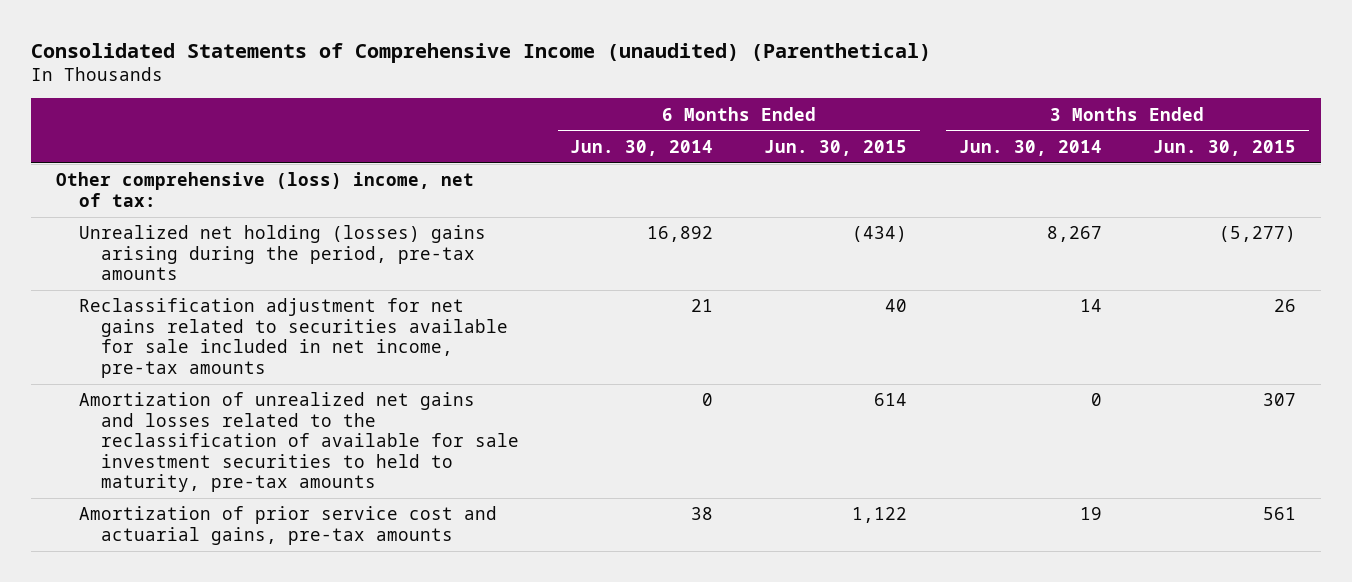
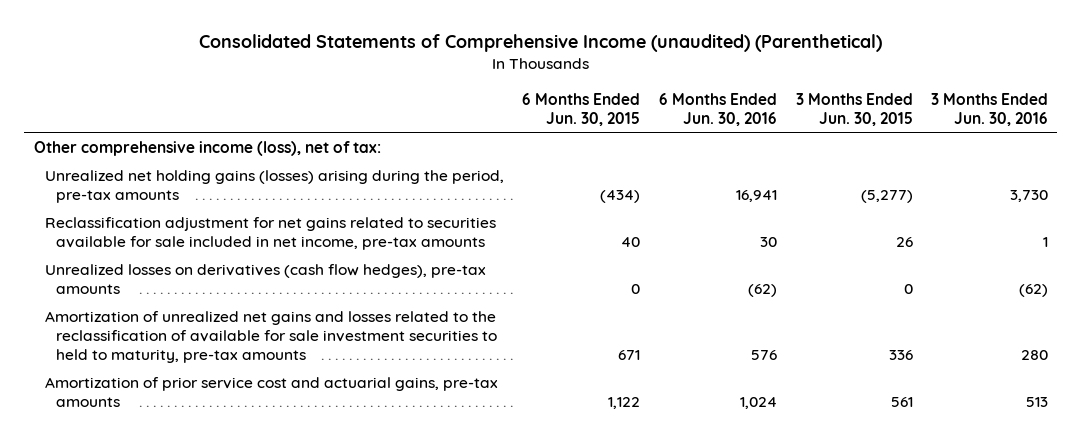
[570,140,714,157] Jun. 30, 2014 -> none
[958,140,1102,157] Jun. 30, 2014 -> none
none -> [659,92,778,126] 6 Months Ended Jun. 30, 2016
none -> [931,92,1049,126] 3 Months Ended Jun. 30, 2016
[56,172,475,207] Other comprehensive (loss) income, net of tax: -> [33,140,381,156] Other comprehensive income (loss), net of tax:
[78,225,486,281] Unrealized net holding (losses) gains arising during the period, pre-tax amounts -> [44,169,504,203] Unrealized net holding gains (losses) arising during the period, pre-tax amounts
none -> [44,263,486,294] Unrealized losses on derivatives (cash flow hedges), pre-tax amounts
[874,393,908,407] 614 -> [618,349,641,360] 671
[1262,393,1296,407] 307 -> [888,349,913,360] 336

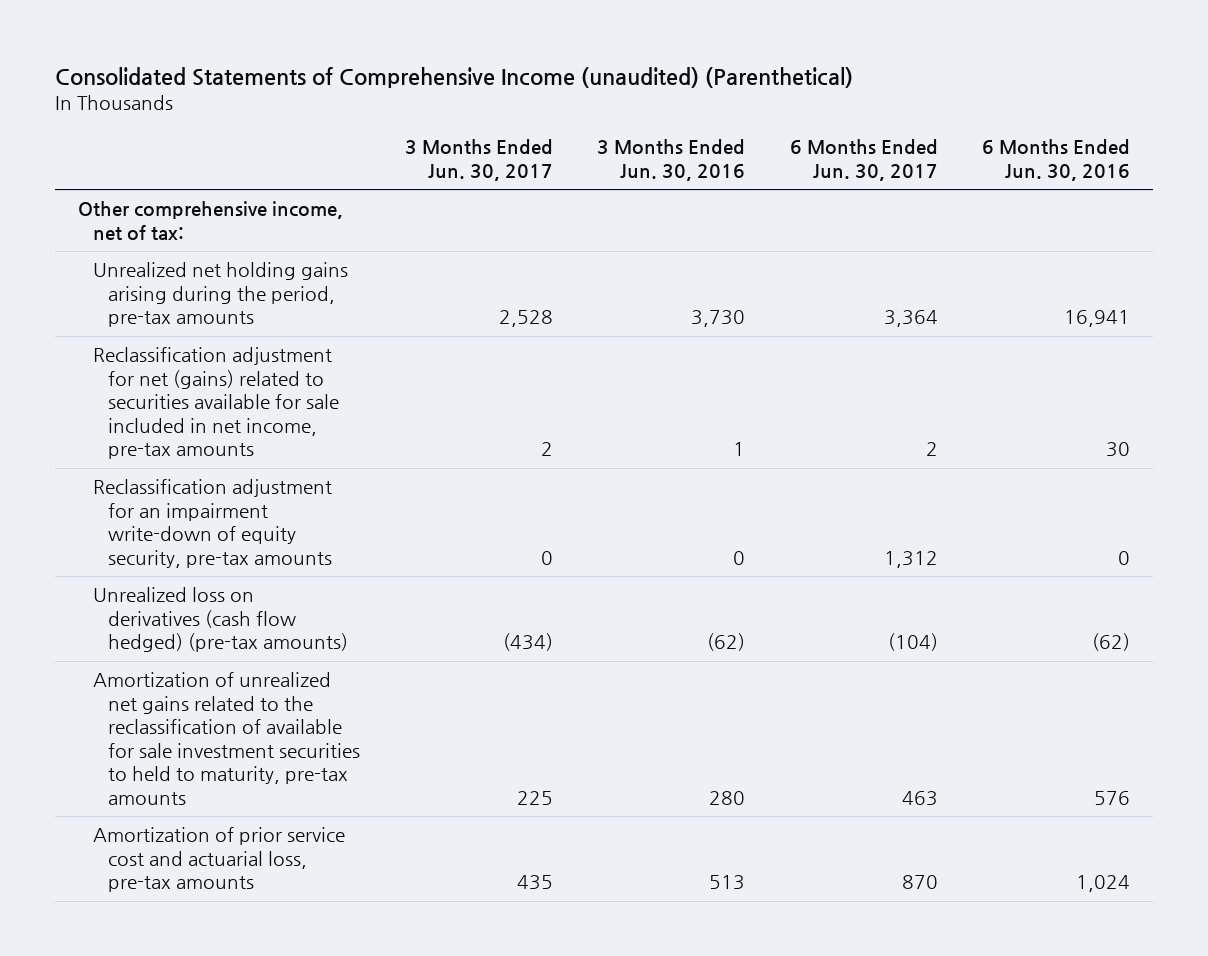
[522,92,641,126] 6 Months Ended Jun. 30, 2015 -> none
[795,92,913,126] 3 Months Ended Jun. 30, 2015 -> none
none -> [404,139,553,181] 3 Months Ended Jun. 30, 2017
none -> [789,139,938,181] 6 Months Ended Jun. 30, 2017
[33,140,381,156] Other comprehensive income (loss), net of tax: -> [77,201,343,240] Other comprehensive income, net of tax:
[44,169,504,203] Unrealized net holding gains (losses) arising during the period, pre-tax amounts -> [92,262,348,328] Unrealized net holding gains arising during the period, pre-tax amounts
[44,216,496,250] Reclassification adjustment for net gains related to securities available for sale included in net income, pre-tax amounts -> [92,347,340,460] Reclassification adjustment for net (gains) related to securities available for sale included in net income, pre-tax amounts
none -> [92,479,333,568] Reclassification adjustment for an impairment write-down of equity security, pre-tax amounts
[44,263,486,294] Unrealized losses on derivatives (cash flow hedges), pre-tax amounts -> [92,587,349,653] Unrealized loss on derivatives (cash flow hedged) (pre-tax amounts)
[44,310,498,363] Amortization of unrealized net gains and losses related to the reclassification of available for sale investment securities to held to maturity, pre-tax amounts -> [92,672,361,805] Amortization of unrealized net gains related to the reclassification of available for sale investment securities to held to maturity, pre-tax amounts
[44,376,498,407] Amortization of prior service cost and actuarial gains, pre-tax amounts -> [92,827,345,893] Amortization of prior service cost and actuarial loss, pre-tax amounts

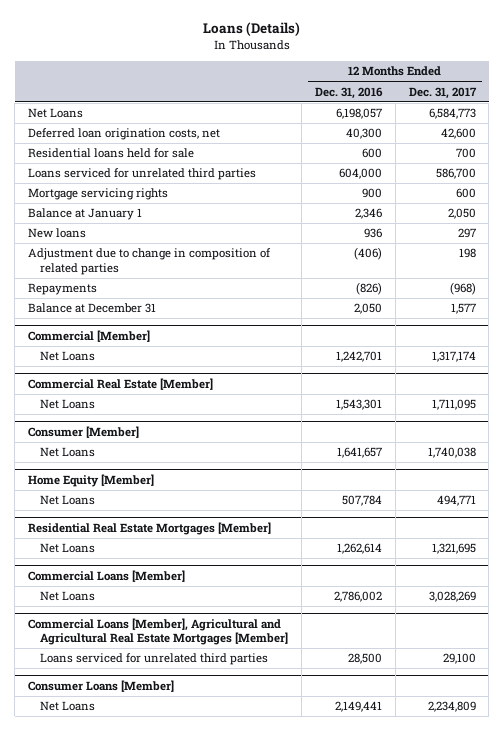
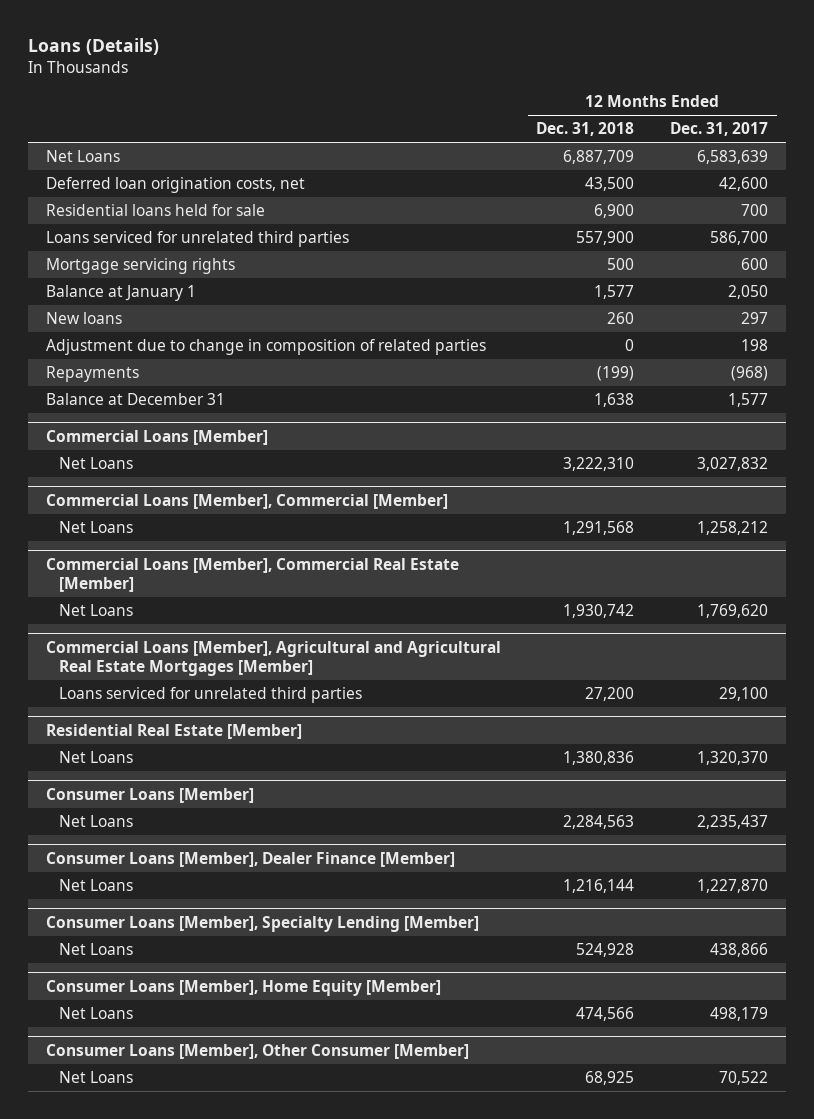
[314,86,383,99] Dec. 31, 2016 -> none
none -> [536,122,635,137] Dec. 31, 2018
[428,108,476,120] 6,584,773 -> [696,150,768,165] 6,583,639
[28,329,151,342] Commercial [Member] -> none
[40,351,96,362] Net Loans -> none
[28,377,214,390] Commercial Real Estate [Member] -> none
[40,399,96,410] Net Loans -> none
[28,425,140,438] Consumer [Member] -> none
[40,447,96,458] Net Loans -> none
[28,473,155,487] Home Equity [Member] -> none
[40,495,96,506] Net Loans -> none
[28,521,272,535] Residential Real Estate Mortgages [Member] -> none
[40,543,96,554] Net Loans -> none
[428,591,476,603] 3,028,269 -> [696,457,768,472] 3,027,832
none -> [45,493,448,509] Commercial Loans [Member], Commercial [Member]
none -> [58,521,133,534] Net Loans
none -> [45,557,459,592] Commercial Loans [Member], Commercial Real Estate [Member]
none -> [58,604,133,617] Net Loans
none -> [45,723,302,739] Residential Real Estate [Member]
none -> [58,751,133,764] Net Loans
[427,701,476,713] 2,234,809 -> [696,815,768,830] 2,235,437
none -> [45,851,455,867] Consumer Loans [Member], Dealer Finance [Member]
none -> [58,879,133,892] Net Loans
none -> [45,915,479,932] Consumer Loans [Member], Specialty Lending [Member]
none -> [58,943,133,956] Net Loans
none -> [45,979,441,996] Consumer Loans [Member], Home Equity [Member]
none -> [58,1007,133,1020] Net Loans
none -> [45,1043,469,1059] Consumer Loans [Member], Other Consumer [Member]
none -> [58,1071,133,1084] Net Loans

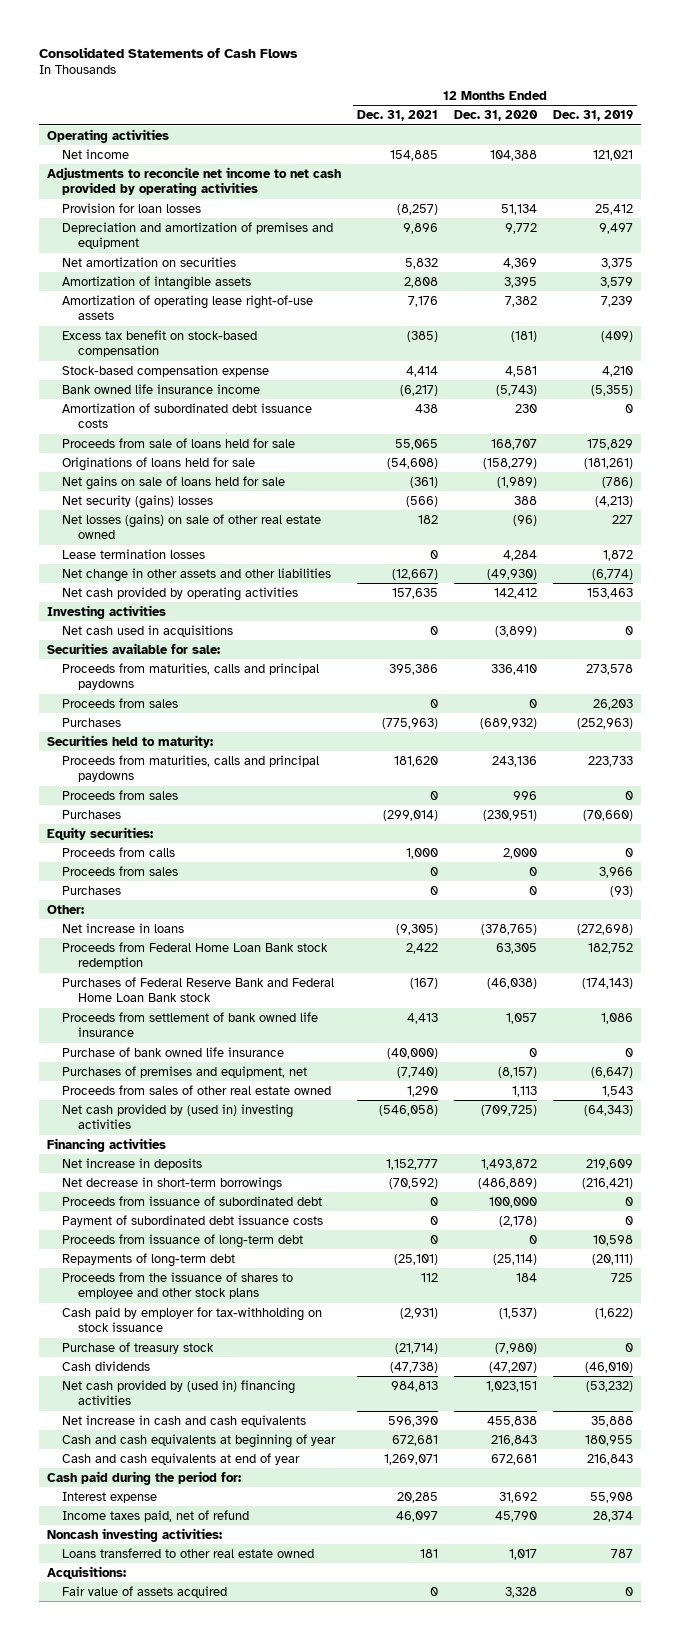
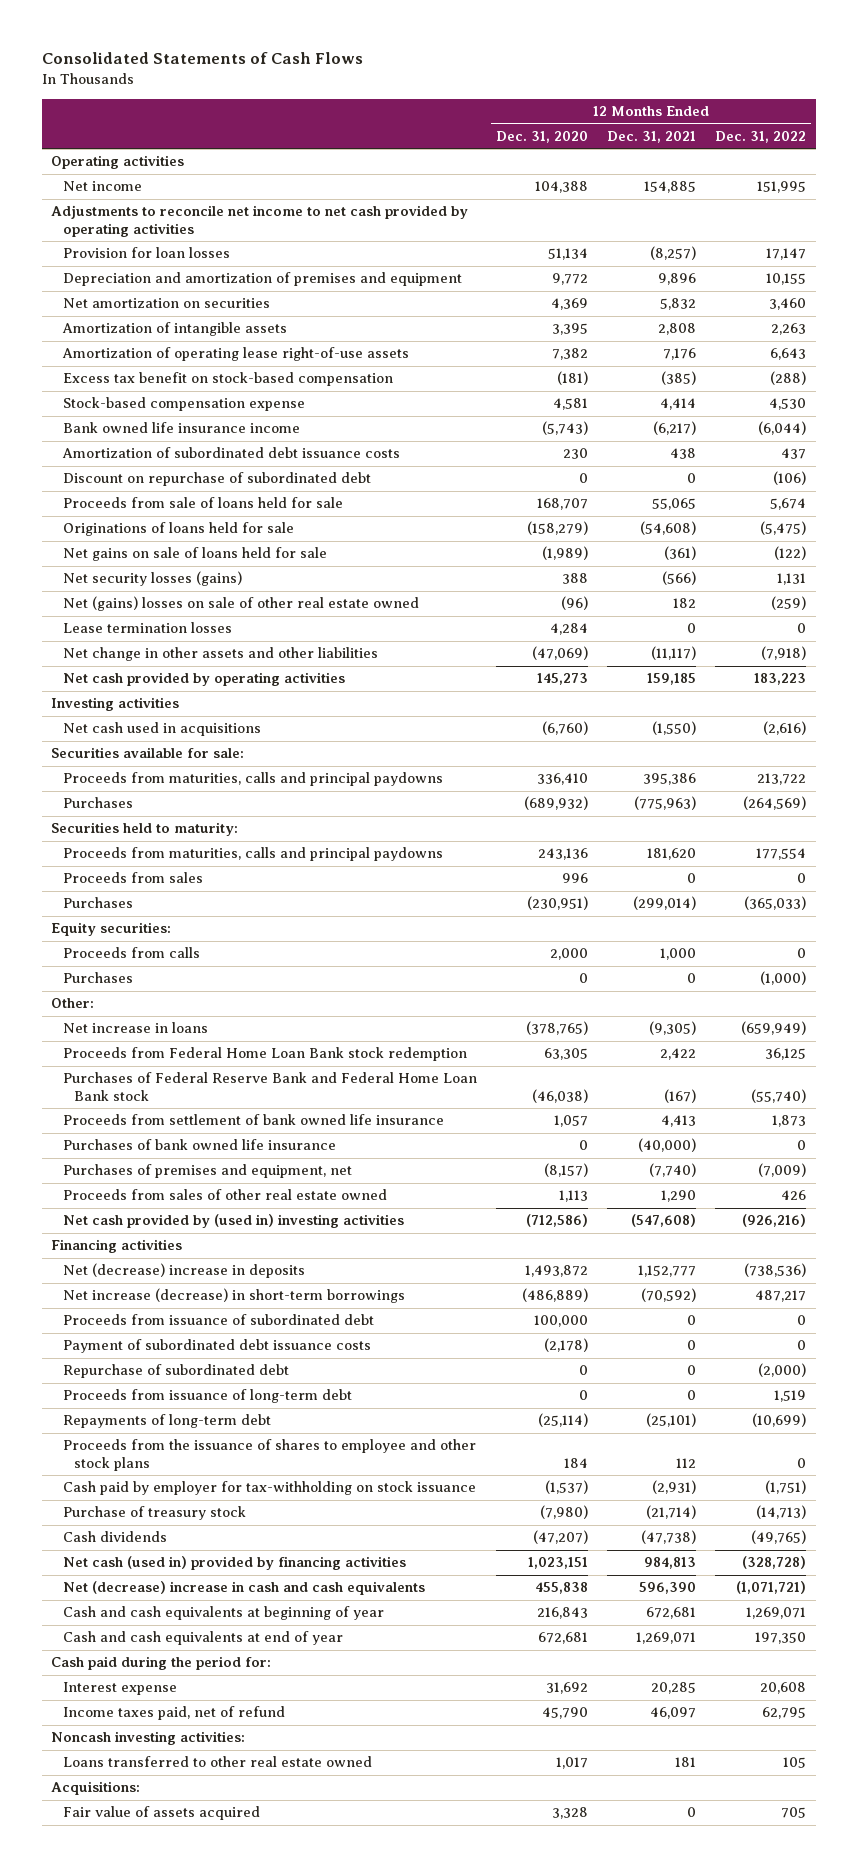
[553,110,634,122] Dec. 31, 2019 -> none
none -> [715,130,807,143] Dec. 31, 2022
none -> [62,472,371,487] Discount on repurchase of subordinated debt
[62,494,214,509] Net security (gains) losses -> [62,571,242,587] Net security losses (gains)
[62,513,322,540] Net losses (gains) on sale of other real estate owned -> [62,596,419,612] Net (gains) losses on sale of other real estate owned
[391,568,438,580] (12,667) -> [651,646,697,661] (11,117)
[486,568,537,580] (49,930) -> [532,646,589,661] (47,069)
[391,587,438,599] 157,635 -> [647,673,697,686] 159,185
[493,587,537,599] 142,412 -> [537,673,589,686] 145,273
[429,625,438,635] 0 -> [652,721,697,736] (1,550)
[494,625,537,637] (3,899) -> [542,721,589,736] (6,760)
[62,697,179,708] Proceeds from sales -> none
[62,865,179,876] Proceeds from sales -> none
[62,1046,285,1057] Purchase of bank owned life insurance -> [62,1139,336,1151] Purchases of bank owned life insurance
[378,1104,438,1116] (546,058) -> [631,1214,697,1228] (547,608)
[480,1104,537,1116] (709,725) -> [526,1214,589,1228] (712,586)
[62,1157,203,1170] Net increase in deposits -> [62,1263,305,1279] Net (decrease) increase in deposits
[62,1176,283,1191] Net decrease in short-term borrowings -> [62,1288,405,1304] Net increase (decrease) in short-term borrowings
none -> [62,1364,289,1379] Repurchase of subordinated debt
[62,1379,296,1406] Net cash provided by (used in) financing activities -> [62,1556,406,1571] Net cash (used in) provided by financing activities
[62,1414,307,1427] Net increase in cash and cash equivalents -> [62,1581,425,1596] Net (decrease) increase in cash and cash equivalents

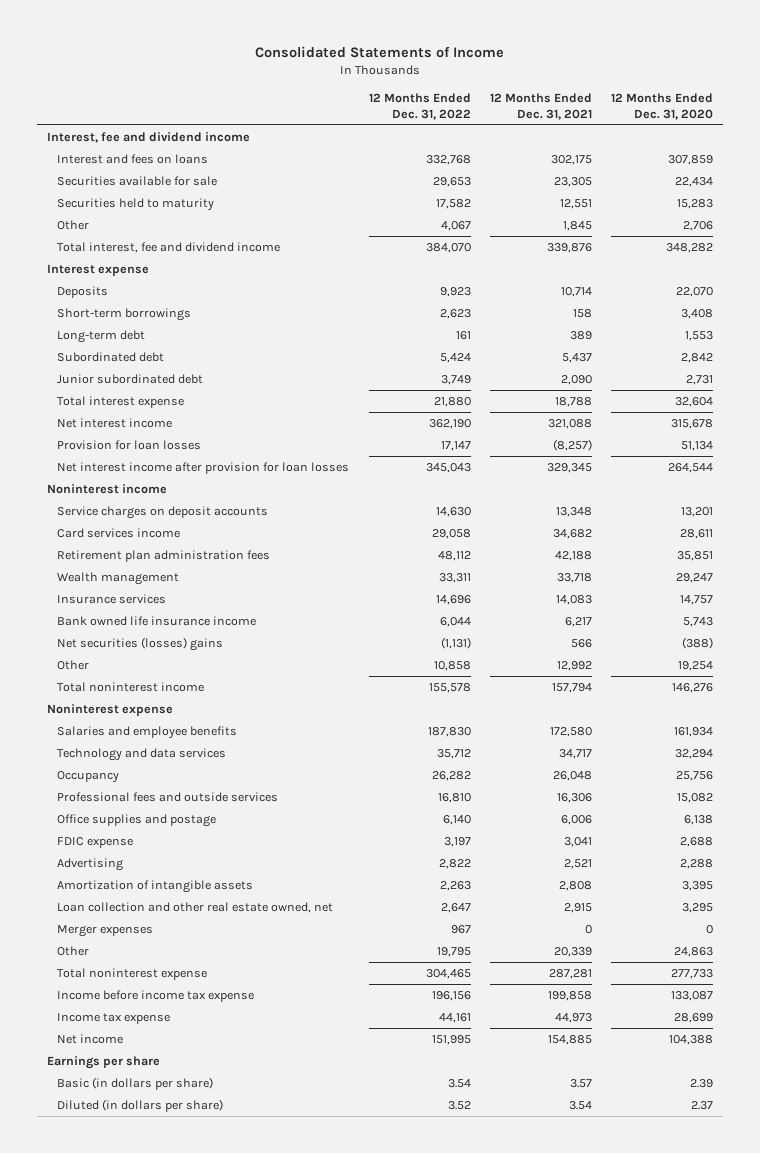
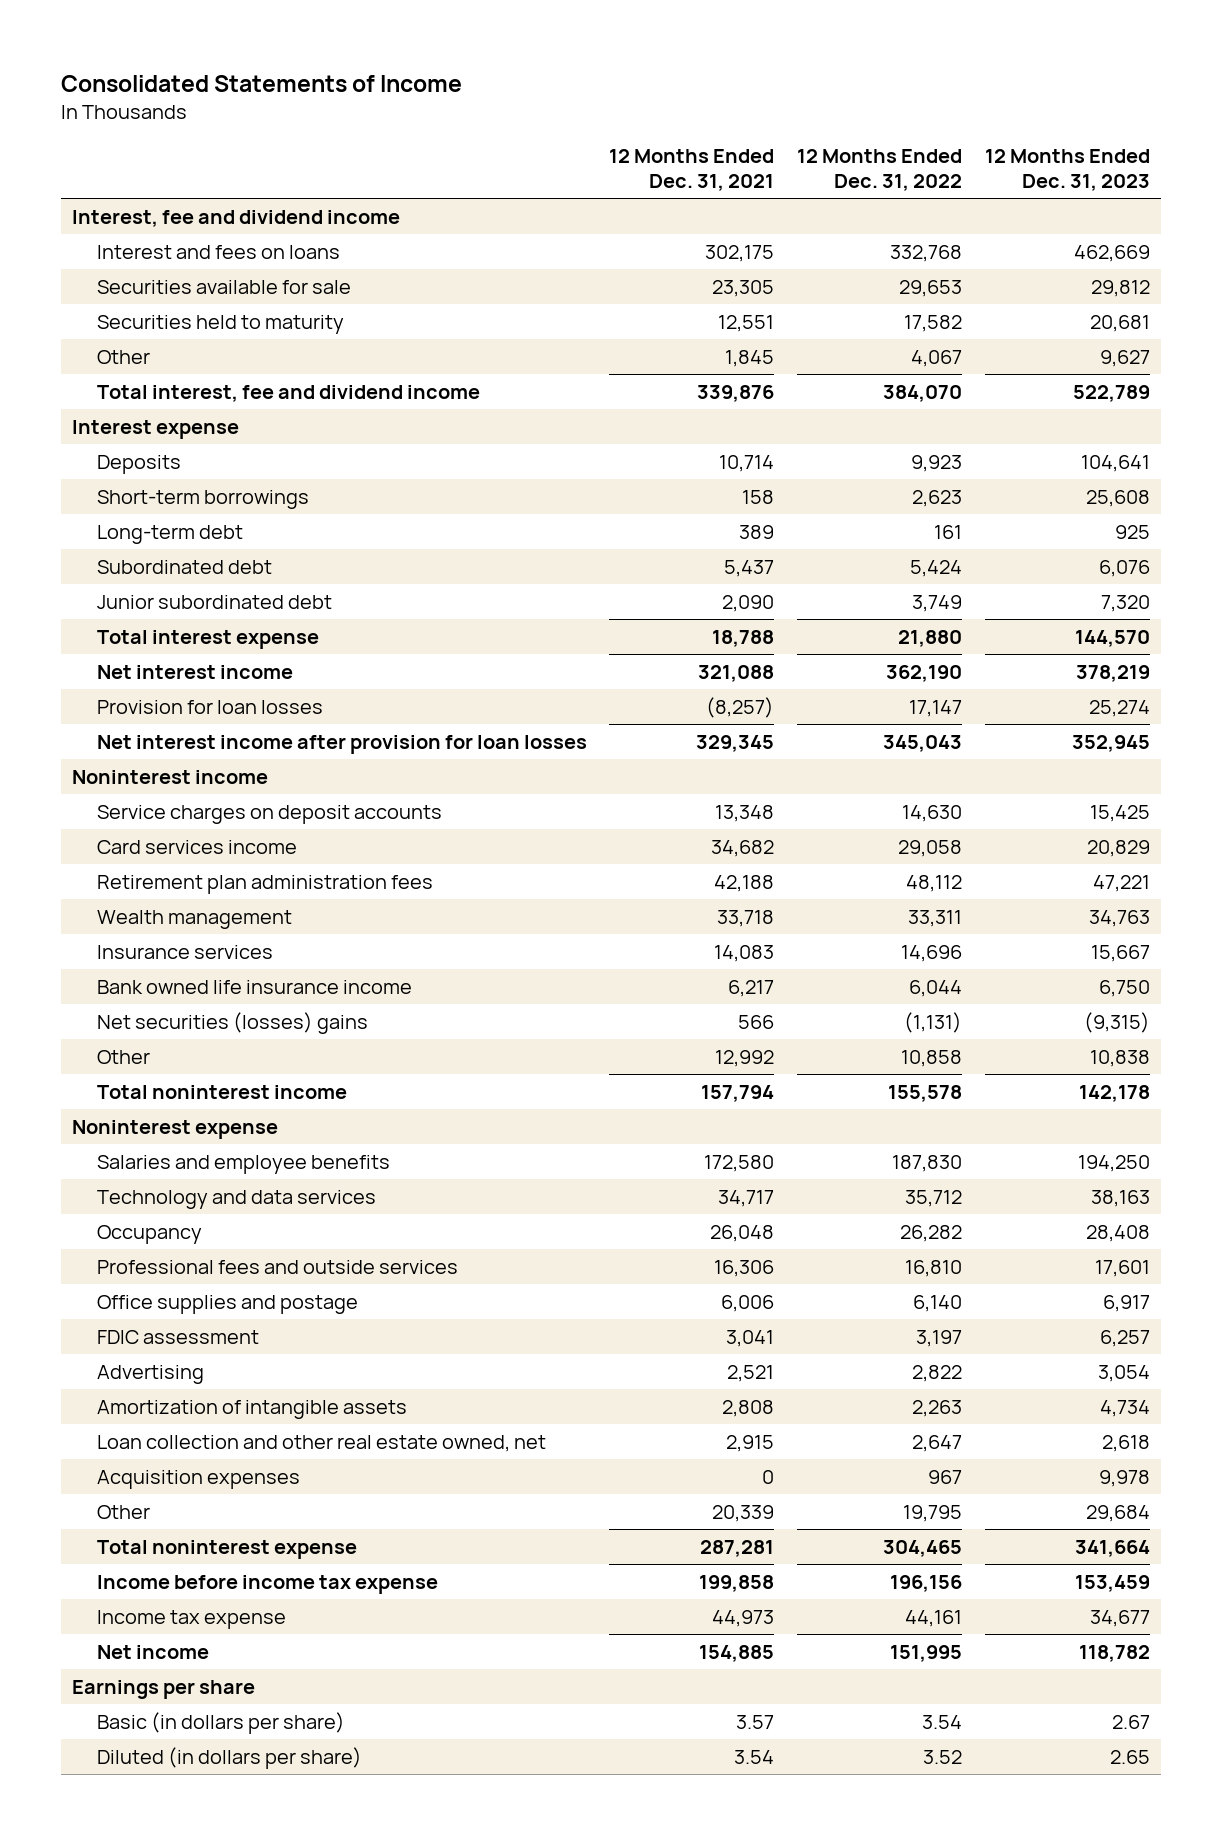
[611,92,714,120] 12 Months Ended Dec. 31, 2020 -> none
none -> [984,149,1150,191] 12 Months Ended Dec. 31, 2023
[57,837,134,849] FDIC expense -> [96,1329,259,1344] FDIC assessment
[57,925,154,938] Merger expenses -> [96,1469,300,1489] Acquisition expenses

